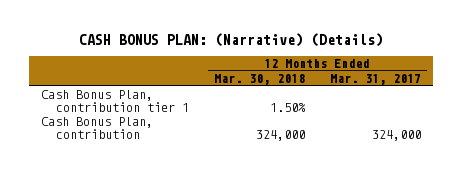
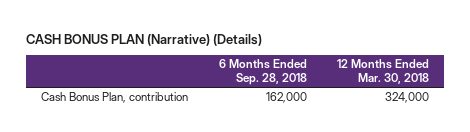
[79,33,384,48] CASH BONUS PLAN: (Narrative) (Details) -> [26,33,263,46] CASH BONUS PLAN (Narrative) (Details)
[329,74,421,86] Mar. 31, 2017 -> none
none -> [218,59,307,86] 6 Months Ended Sep. 28, 2018
[41,90,190,112] Cash Bonus Plan, contribution tier 1 -> none

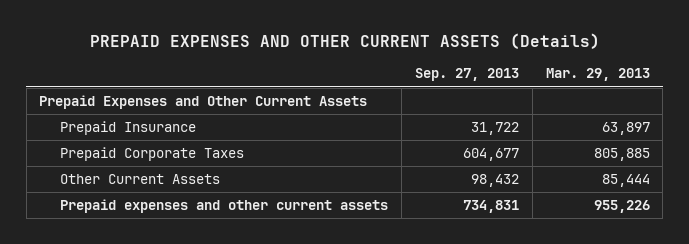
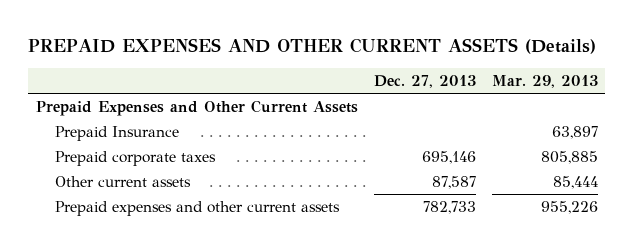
[415,68,520,82] Sep. 27, 2013 -> none
none -> [373,74,476,88] Dec. 27, 2013
[60,146,245,161] Prepaid Corporate Taxes -> [54,150,216,166] Prepaid corporate taxes
[60,173,221,184] Other Current Assets -> [54,175,191,187] Other current assets

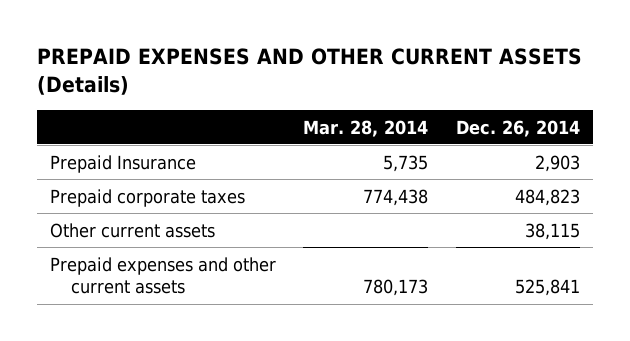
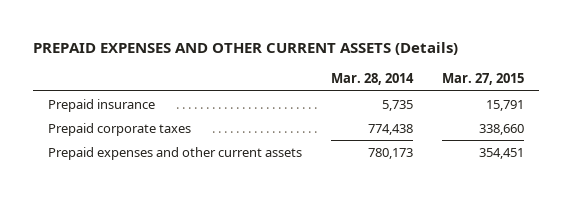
[455,119,580,137] Dec. 26, 2014 -> none
none -> [442,72,525,85] Mar. 27, 2015
[50,154,197,173] Prepaid Insurance -> [47,98,155,112] Prepaid insurance
[50,222,216,238] Other current assets -> none

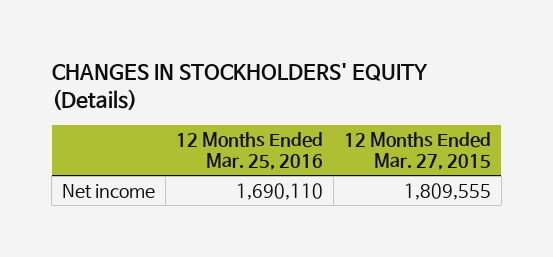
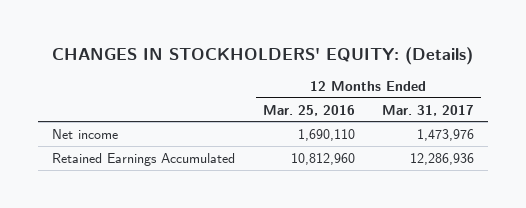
[51,63,428,111] CHANGES IN STOCKHOLDERS' EQUITY (Details) -> [52,47,474,66] CHANGES IN STOCKHOLDERS' EQUITY: (Details)
[343,131,491,171] 12 Months Ended Mar. 27, 2015 -> none
none -> [382,104,475,116] Mar. 31, 2017
none -> [51,152,235,166] Retained Earnings Accumulated

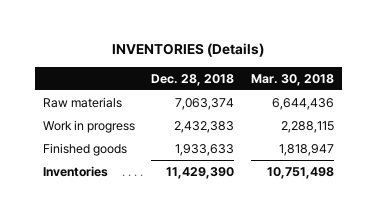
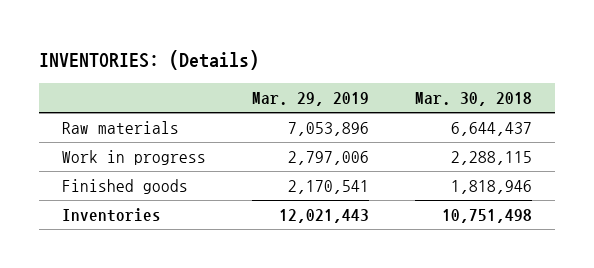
[112,43,265,58] INVENTORIES (Details) -> [39,49,260,70] INVENTORIES: (Details)
[151,73,235,86] Dec. 28, 2018 -> none
none -> [252,92,370,107] Mar. 29, 2019
[271,97,334,110] 6,644,436 -> [450,122,532,137] 6,644,437
[278,143,334,156] 1,818,947 -> [450,180,532,195] 1,818,946

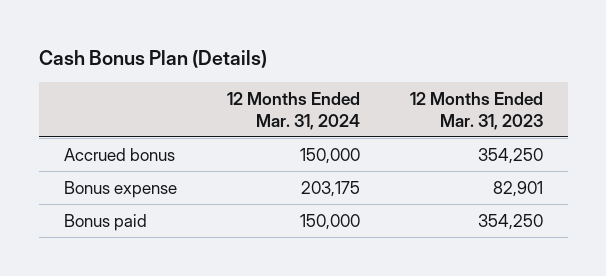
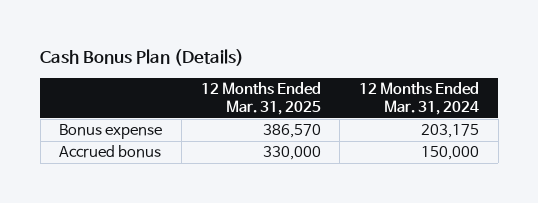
[409,91,543,130] 12 Months Ended Mar. 31, 2023 -> none
none -> [200,82,321,116] 12 Months Ended Mar. 31, 2025
[63,213,147,231] Bonus paid -> none
[63,147,175,161] Accrued bonus -> [59,145,162,159] Accrued bonus

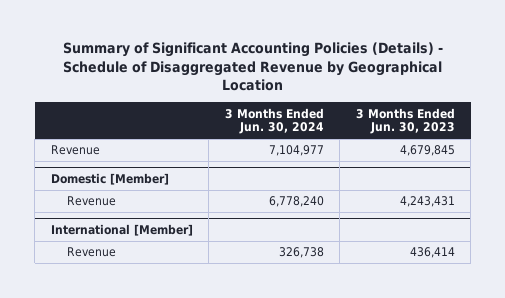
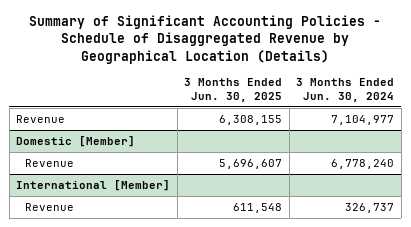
[62,42,443,92] Summary of Significant Accounting Policies (Details) - Schedule of Disaggregated Revenue by Geographical Location -> [29,15,382,64] Summary of Significant Accounting Policies - Schedule of Disaggregated Revenue by Geographical Location (Details)
[355,107,455,135] 3 Months Ended Jun. 30, 2023 -> none
none -> [184,78,283,102] 3 Months Ended Jun. 30, 2025
[278,247,324,259] 326,738 -> [345,202,395,213] 326,737

